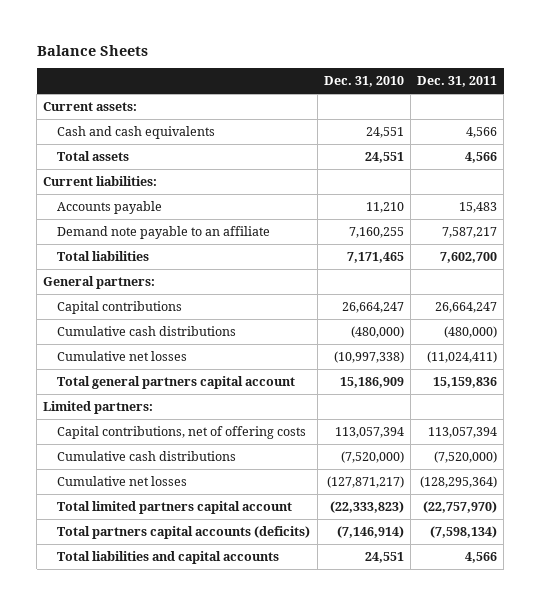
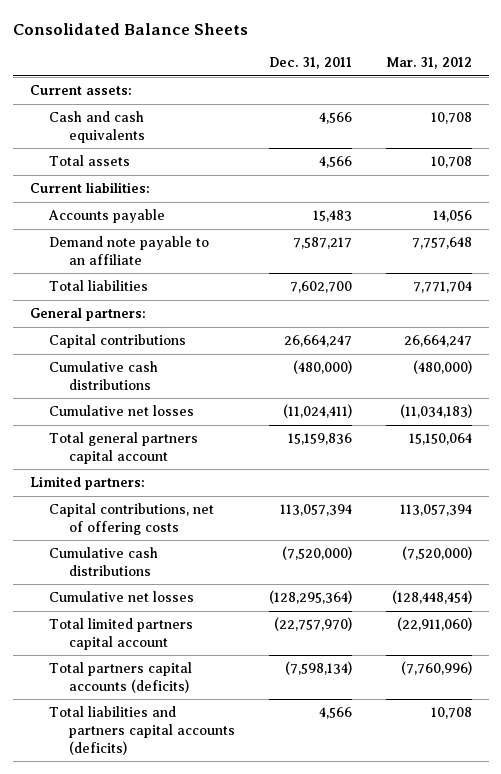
[36,44,148,56] Balance Sheets -> [12,22,248,35] Consolidated Balance Sheets
[323,76,404,88] Dec. 31, 2010 -> none
none -> [385,57,472,70] Mar. 31, 2012
[57,550,280,564] Total liabilities and capital accounts -> [49,706,236,755] Total liabilities and partners capital accounts (deficits)

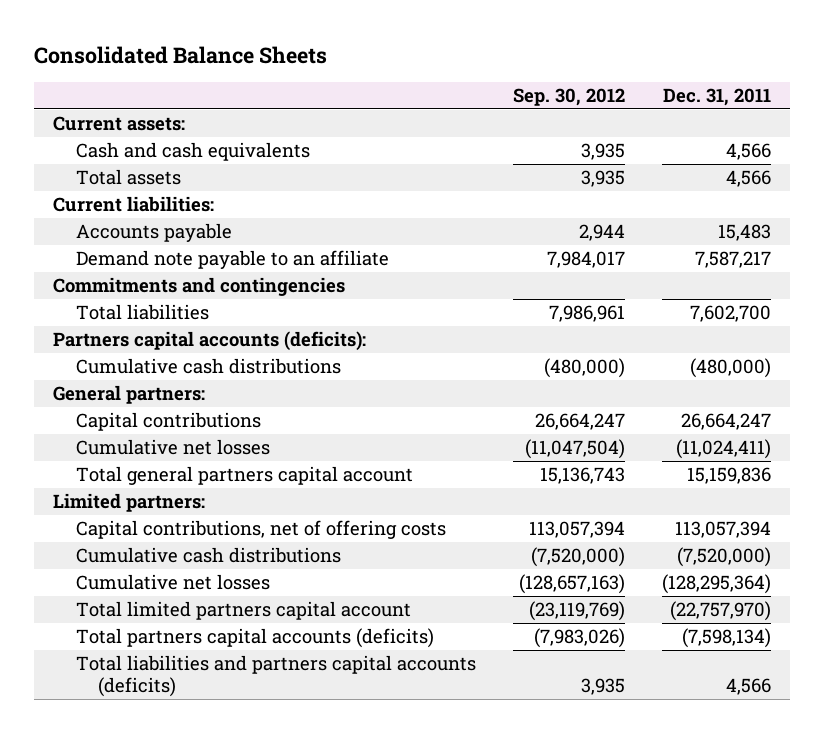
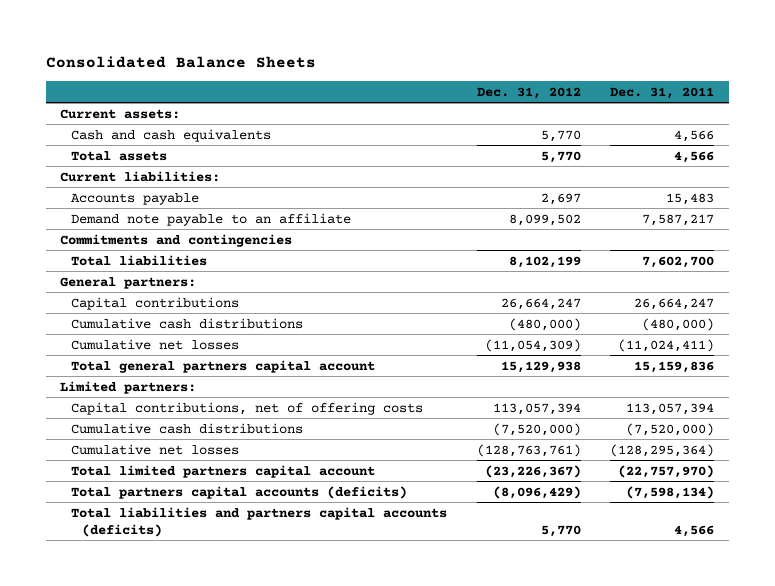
[512,87,625,106] Sep. 30, 2012 -> none
none -> [476,86,581,99] Dec. 31, 2012
[52,331,366,352] Partners capital accounts (deficits): -> none
[75,358,341,375] Cumulative cash distributions -> [71,317,304,329] Cumulative cash distributions

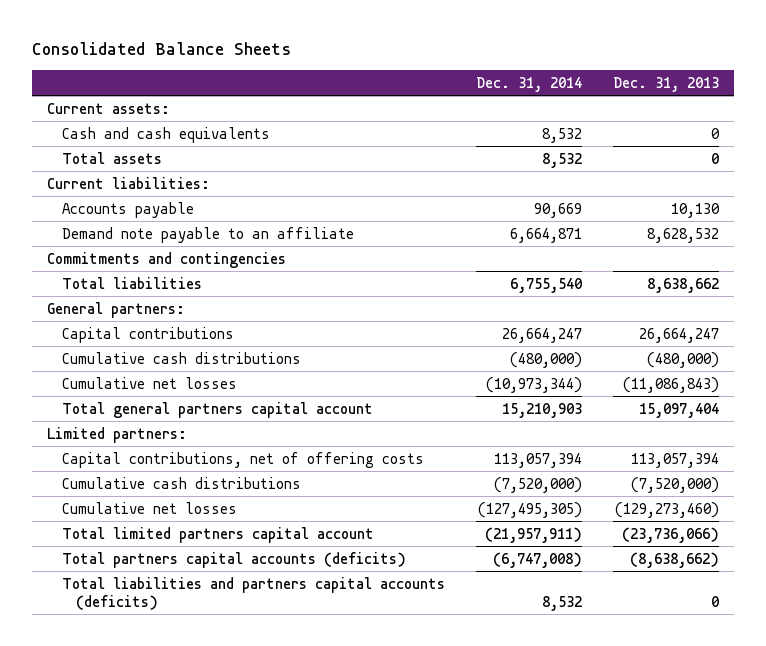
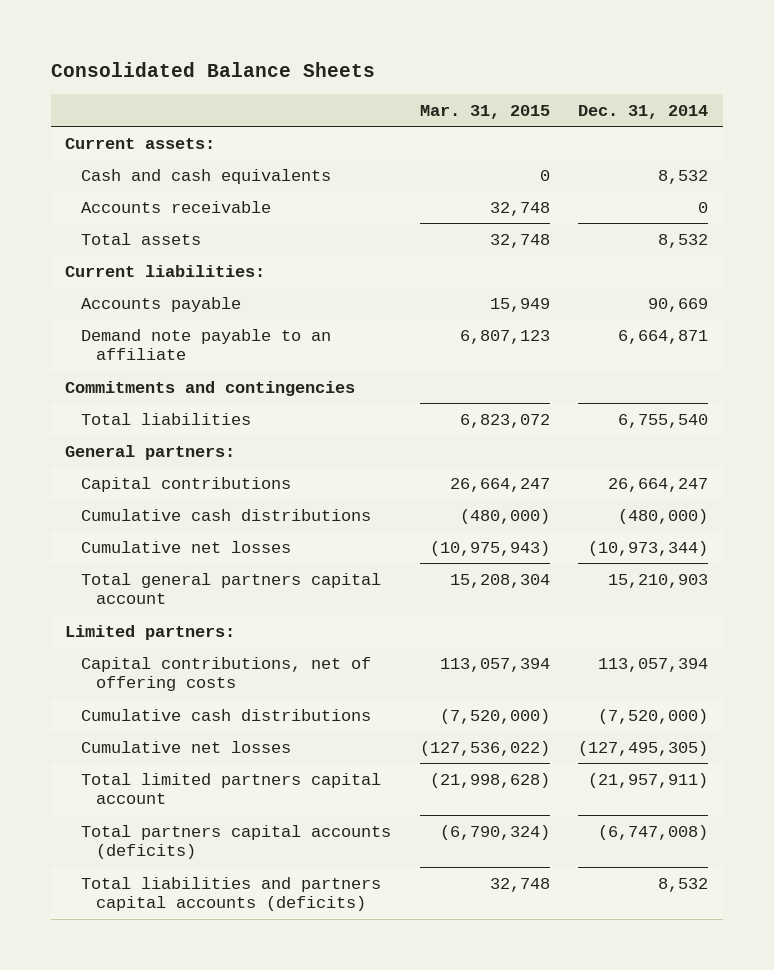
[612,76,719,92] Dec. 31, 2013 -> none
none -> [419,104,550,119] Mar. 31, 2015
none -> [80,200,271,213] Accounts receivable

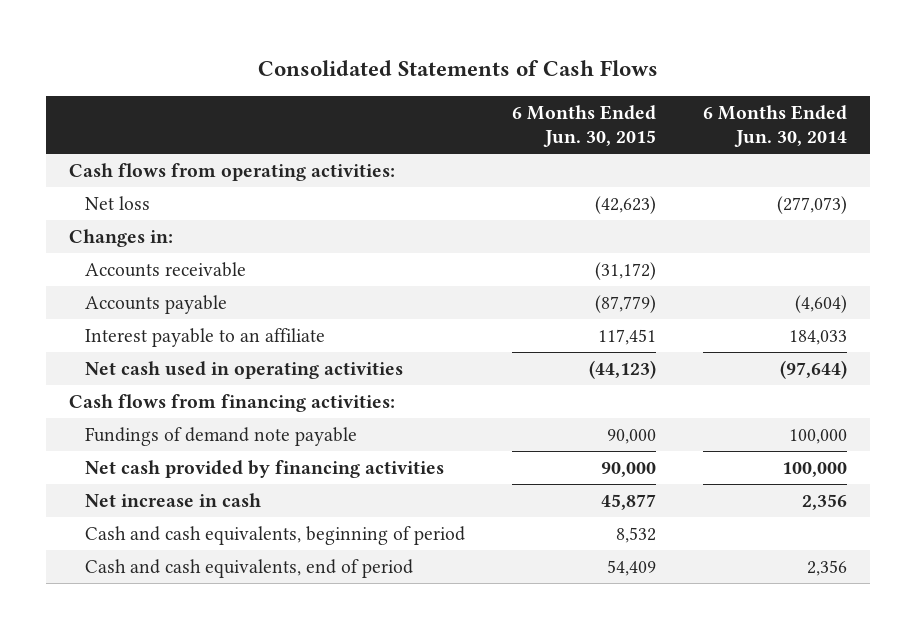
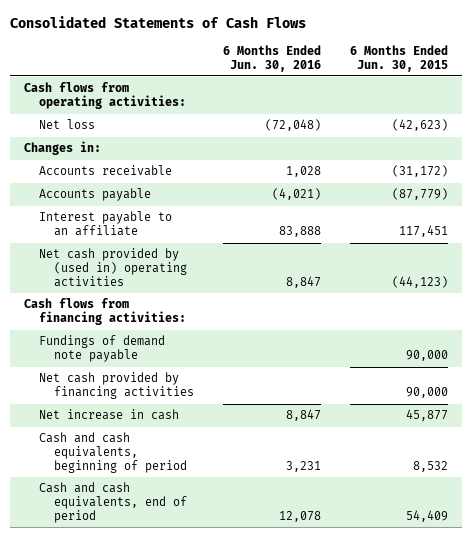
[702,104,847,148] 6 Months Ended Jun. 30, 2014 -> none
none -> [222,44,321,72] 6 Months Ended Jun. 30, 2016
[84,360,403,379] Net cash used in operating activities -> [39,248,188,288] Net cash provided by (used in) operating activities

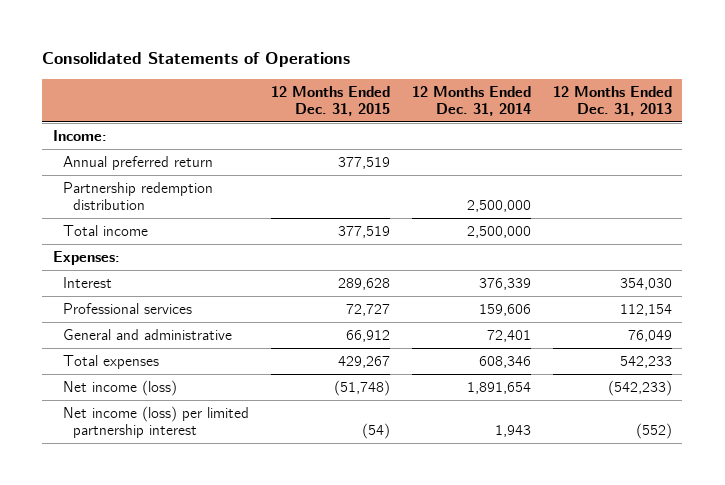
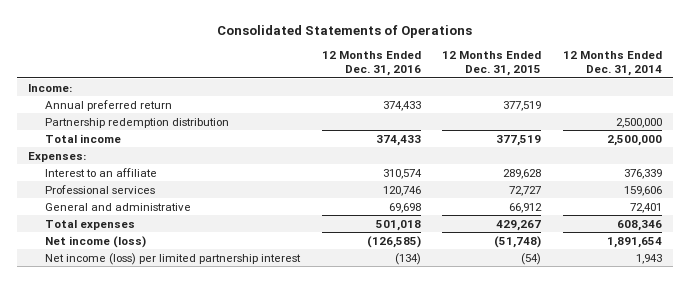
[552,85,672,116] 12 Months Ended Dec. 31, 2013 -> none
none -> [321,50,421,77] 12 Months Ended Dec. 31, 2016
[63,276,113,288] Interest -> [45,167,158,177] Interest to an affiliate

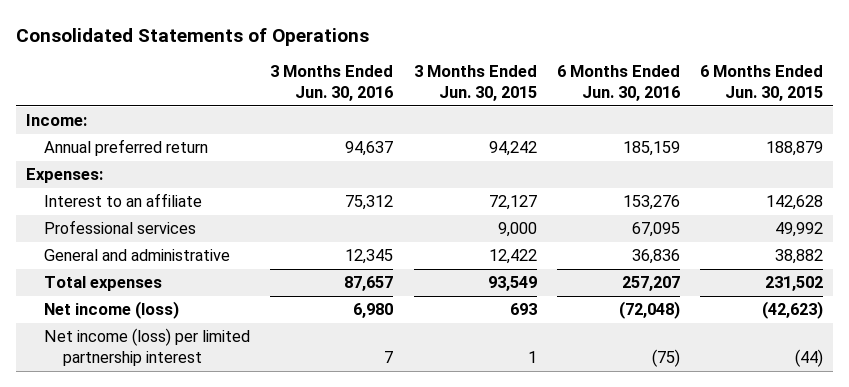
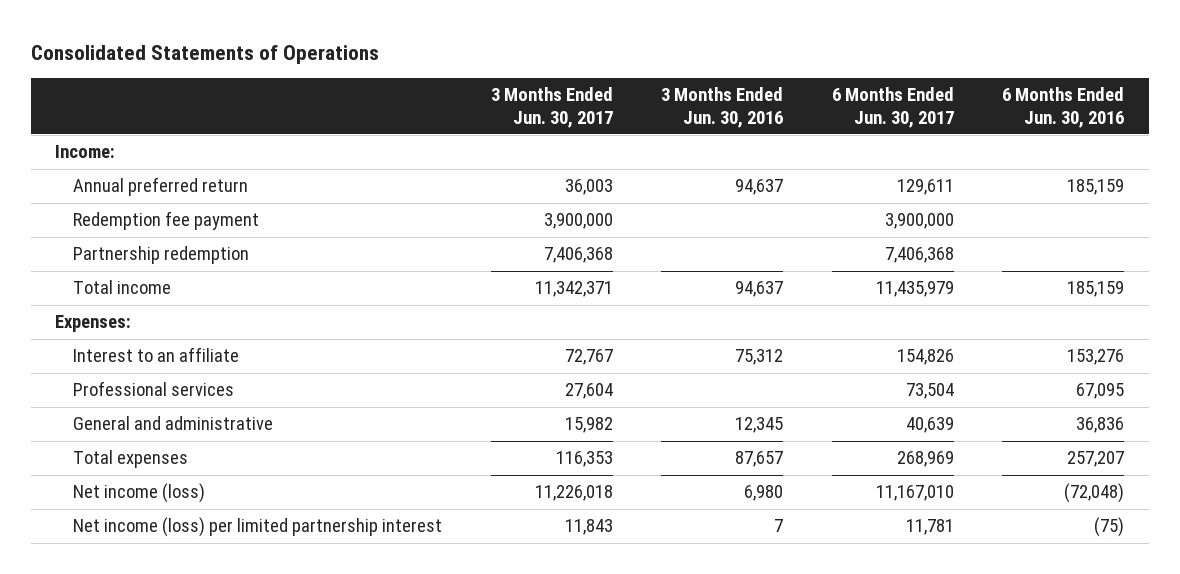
[413,65,537,102] 3 Months Ended Jun. 30, 2015 -> none
[699,65,823,102] 6 Months Ended Jun. 30, 2015 -> none
none -> [490,87,613,128] 3 Months Ended Jun. 30, 2017
none -> [831,87,954,128] 6 Months Ended Jun. 30, 2017
none -> [73,211,260,231] Redemption fee payment
none -> [73,246,250,265] Partnership redemption
none -> [73,280,172,295] Total income

